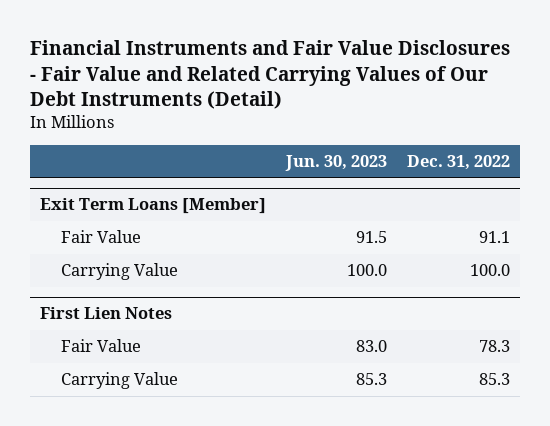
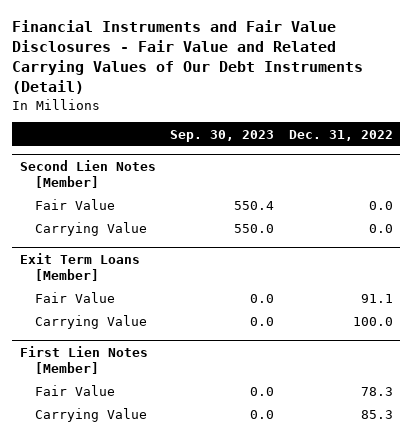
[285,155,388,172] Jun. 30, 2023 -> none
none -> [170,129,275,142] Sep. 30, 2023
none -> [19,160,156,188] Second Lien Notes [Member]
none -> [34,199,115,211] Fair Value
none -> [34,222,147,237] Carrying Value
[40,307,173,320] First Lien Notes -> [19,346,148,374] First Lien Notes [Member]

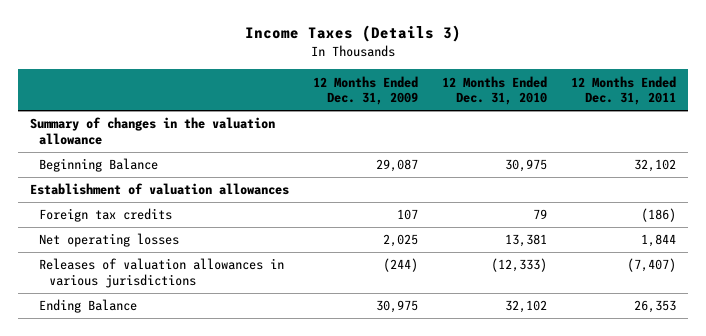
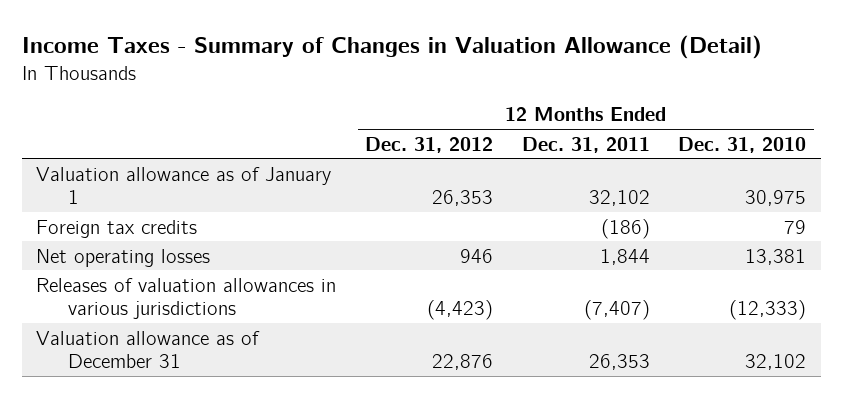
[245,25,462,43] Income Taxes (Details 3) -> [21,34,762,59] Income Taxes - Summary of Changes in Valuation Allowance (Detail)
[313,75,419,106] 12 Months Ended Dec. 31, 2009 -> none
none -> [365,136,494,153] Dec. 31, 2012
[29,117,275,146] Summary of changes in the valuation allowance -> none
[29,183,289,196] Establishment of valuation allowances -> none
[39,158,159,173] Beginning Balance -> [36,166,332,205] Valuation allowance as of January 1
[39,299,138,314] Ending Balance -> [36,330,261,369] Valuation allowance as of December 31

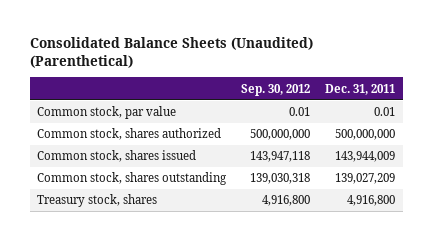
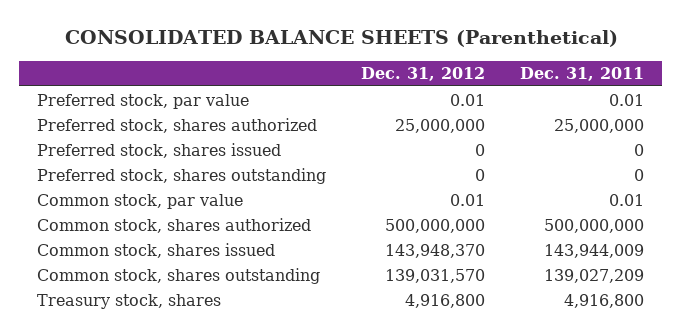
[29,36,313,68] Consolidated Balance Sheets (Unaudited) (Parenthetical) -> [64,30,618,48] CONSOLIDATED BALANCE SHEETS (Parenthetical)
[241,83,311,96] Sep. 30, 2012 -> none
none -> [361,67,486,82] Dec. 31, 2012
none -> [36,93,249,109] Preferred stock, par value
none -> [36,117,317,133] Preferred stock, shares authorized
none -> [36,142,281,158] Preferred stock, shares issued
none -> [36,167,326,184] Preferred stock, shares outstanding

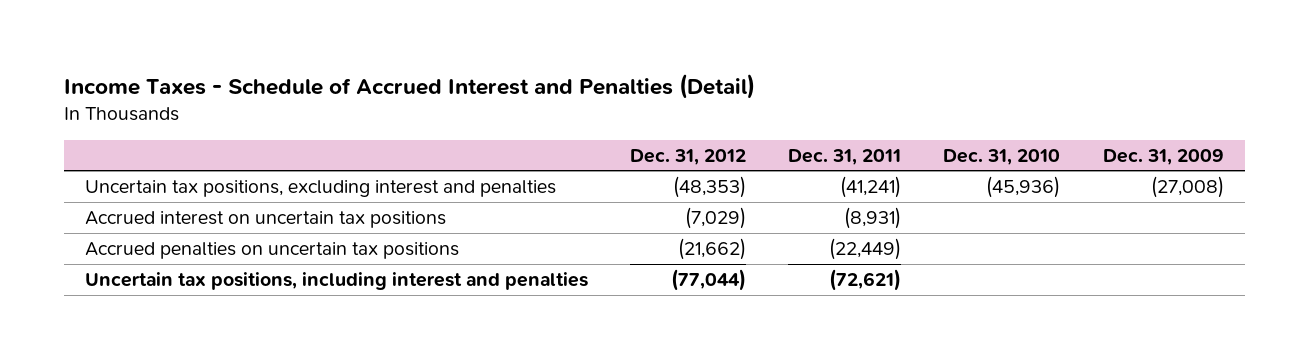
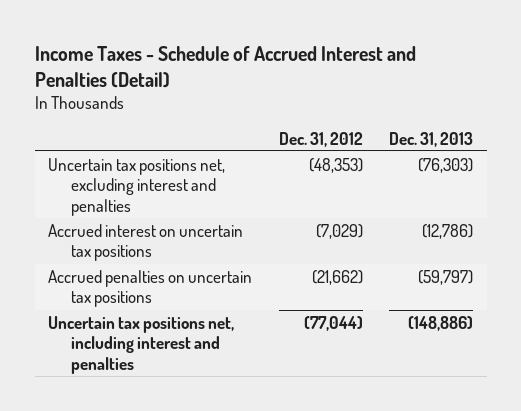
[788,148,902,165] Dec. 31, 2011 -> none
[943,148,1061,165] Dec. 31, 2010 -> none
[1102,148,1224,165] Dec. 31, 2009 -> none
none -> [389,131,474,147] Dec. 31, 2013
[85,179,557,197] Uncertain tax positions, excluding interest and penalties -> [47,157,225,217] Uncertain tax positions net, excluding interest and penalties
[85,271,589,290] Uncertain tax positions, including interest and penalties -> [47,315,234,375] Uncertain tax positions net, including interest and penalties

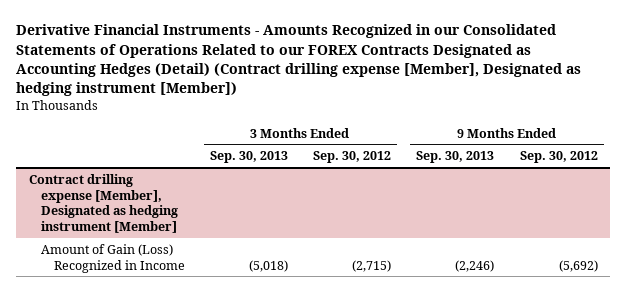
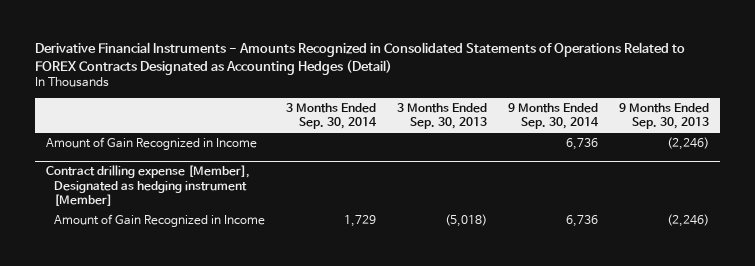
[16,24,582,96] Derivative Financial Instruments - Amounts Recognized in our Consolidated Statements of Operations Related to our FOREX Contracts Designated as Accounting Hedges (Detail) (Contract drilling expense [Member], Designated as hedging instrument [Member]) -> [35,42,686,75] Derivative Financial Instruments - Amounts Recognized in Consolidated Statements of Operations Related to FOREX Contracts Designated as Accounting Hedges (Detail)
[313,151,392,164] Sep. 30, 2012 -> none
[519,151,598,164] Sep. 30, 2012 -> none
none -> [286,103,378,130] 3 Months Ended Sep. 30, 2014
none -> [508,103,600,130] 9 Months Ended Sep. 30, 2014
none -> [45,137,257,151] Amount of Gain Recognized in Income
[41,243,185,273] Amount of Gain (Loss) Recognized in Income -> [54,214,266,228] Amount of Gain Recognized in Income

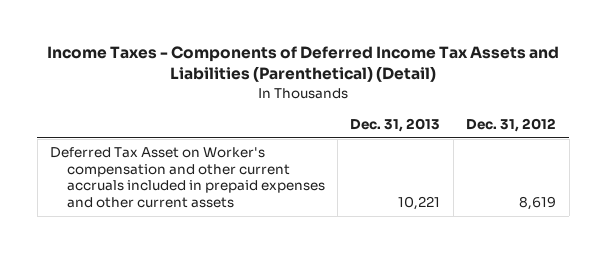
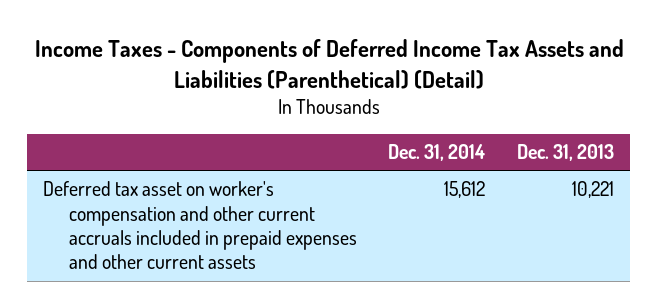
[466,118,557,133] Dec. 31, 2012 -> none
none -> [388,144,486,162] Dec. 31, 2014
[50,147,325,209] Deferred Tax Asset on Worker's compensation and other current accruals included in prepaid expenses and other current assets -> [42,181,357,270] Deferred tax asset on worker's compensation and other current accruals included in prepaid expenses and other current assets

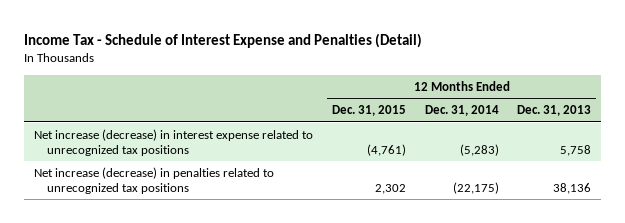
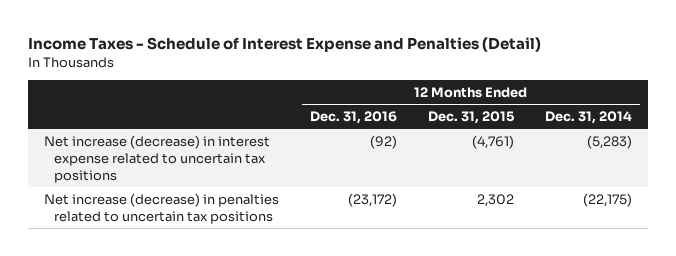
[24,32,423,48] Income Tax - Schedule of Interest Expense and Penalties (Detail) -> [28,36,542,52] Income Taxes - Schedule of Interest Expense and Penalties (Detail)
[517,105,592,117] Dec. 31, 2013 -> none
none -> [309,111,397,125] Dec. 31, 2016
[33,128,313,156] Net increase (decrease) in interest expense related to unrecognized tax positions -> [43,134,270,183] Net increase (decrease) in interest expense related to uncertain tax positions
[33,166,274,194] Net increase (decrease) in penalties related to unrecognized tax positions -> [43,192,279,224] Net increase (decrease) in penalties related to uncertain tax positions

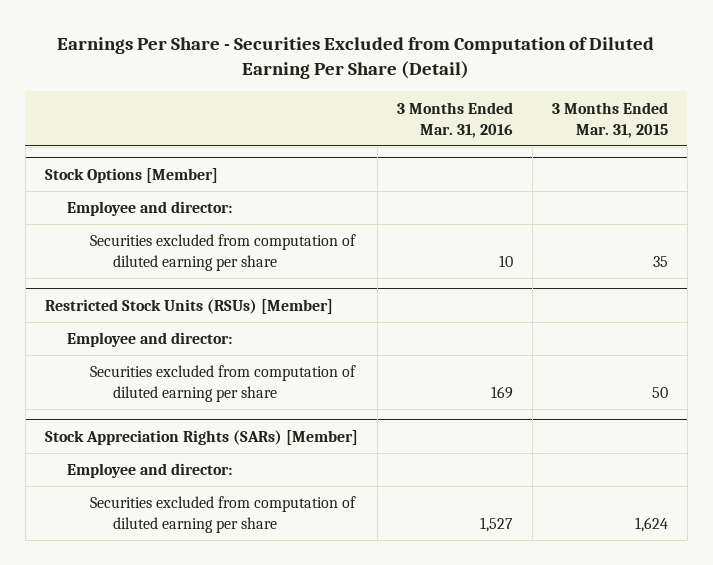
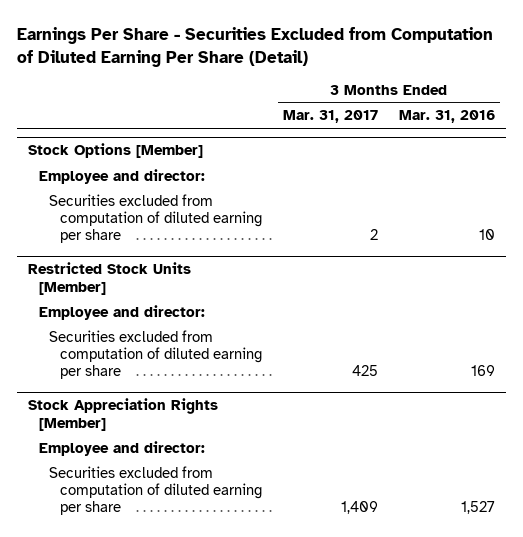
[551,101,668,138] 3 Months Ended Mar. 31, 2015 -> none
none -> [282,110,378,124] Mar. 31, 2017
[44,298,333,314] Restricted Stock Units (RSUs) [Member] -> [28,262,192,295] Restricted Stock Units [Member]
[44,429,358,445] Stock Appreciation Rights (SARs) [Member] -> [28,398,219,431] Stock Appreciation Rights [Member]

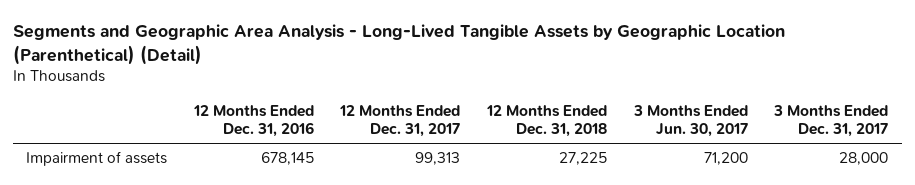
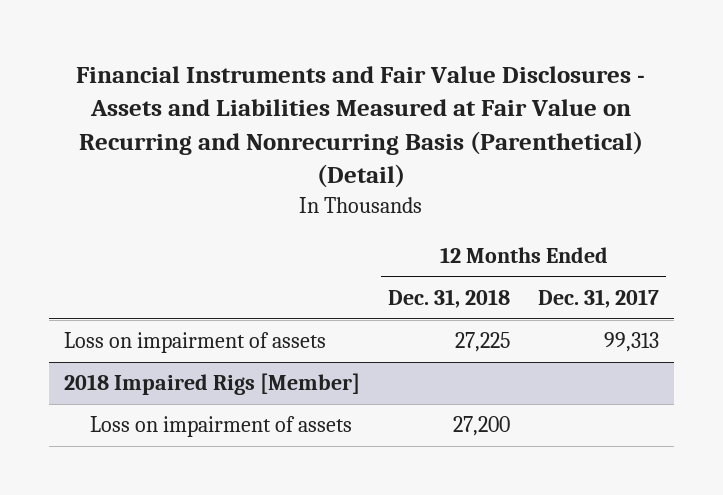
[12,23,785,65] Segments and Geographic Area Analysis - Long-Lived Tangible Assets by Geographic Location (Parenthetical) (Detail) -> [76,65,646,189] Financial Instruments and Fair Value Disclosures - Assets and Liabilities Measured at Fair Value on Recurring and Nonrecurring Basis (Parenthetical) (Detail)
[192,105,314,138] 12 Months Ended Dec. 31, 2016 -> none
[632,105,748,138] 3 Months Ended Jun. 30, 2017 -> none
[773,105,889,138] 3 Months Ended Dec. 31, 2017 -> none
[26,151,168,167] Impairment of assets -> [63,332,326,354] Loss on impairment of assets
none -> [63,373,360,396] 2018 Impaired Rigs [Member]
none -> [90,416,353,438] Loss on impairment of assets

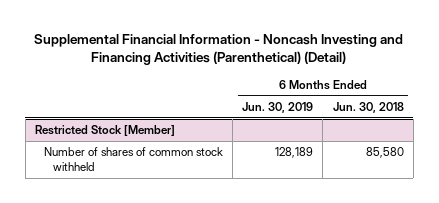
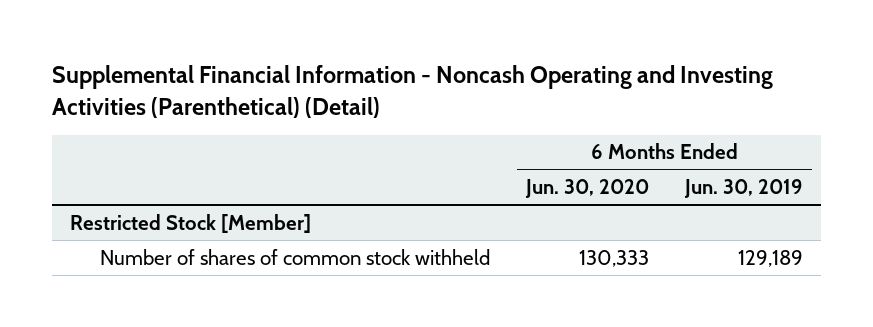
[34,33,404,65] Supplemental Financial Information - Noncash Investing and Financing Activities (Parenthetical) (Detail) -> [51,65,773,118] Supplemental Financial Information - Noncash Operating and Investing Activities (Parenthetical) (Detail)
[332,101,404,113] Jun. 30, 2018 -> none
none -> [525,179,650,199] Jun. 30, 2020
[275,147,314,159] 128,189 -> [738,249,804,267] 129,189

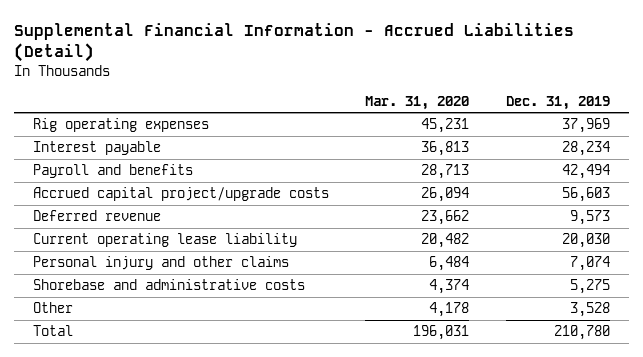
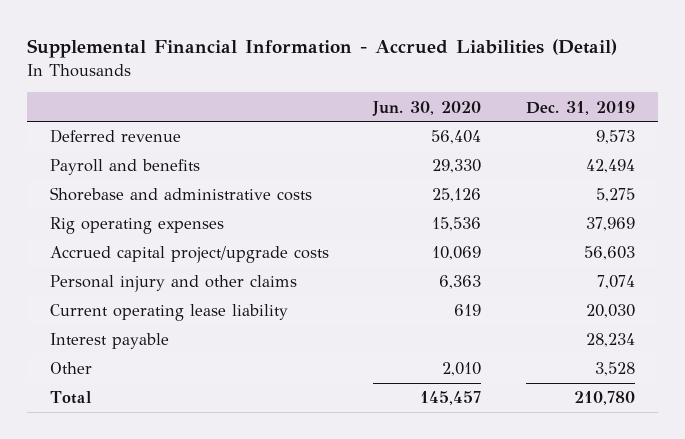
[365,95,470,110] Mar. 31, 2020 -> none
none -> [372,100,482,116] Jun. 30, 2020
[32,210,161,222] Deferred revenue -> [49,129,181,144] Deferred revenue
[32,279,305,291] Shorebase and administrative costs -> [49,187,312,202] Shorebase and administrative costs
[32,118,209,133] Rig operating expenses -> [49,217,224,235] Rig operating expenses
[32,233,297,248] Current operating lease liability -> [49,304,288,322] Current operating lease liability
[32,141,161,156] Interest payable -> [49,333,169,350] Interest payable

